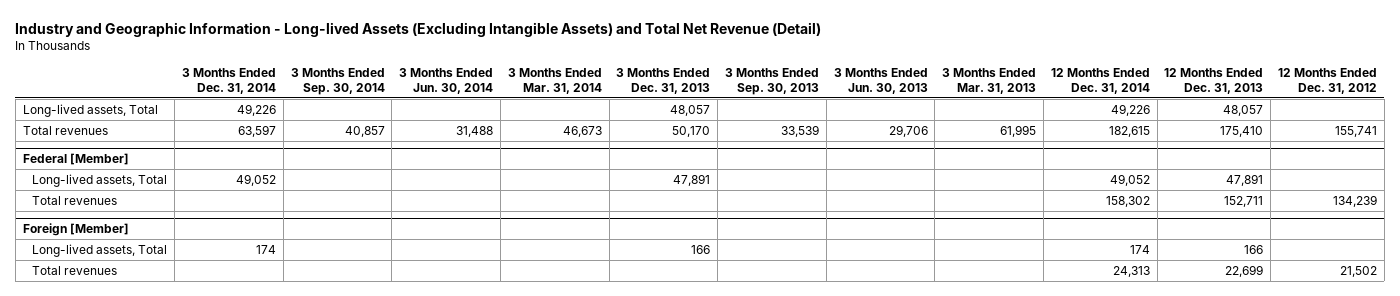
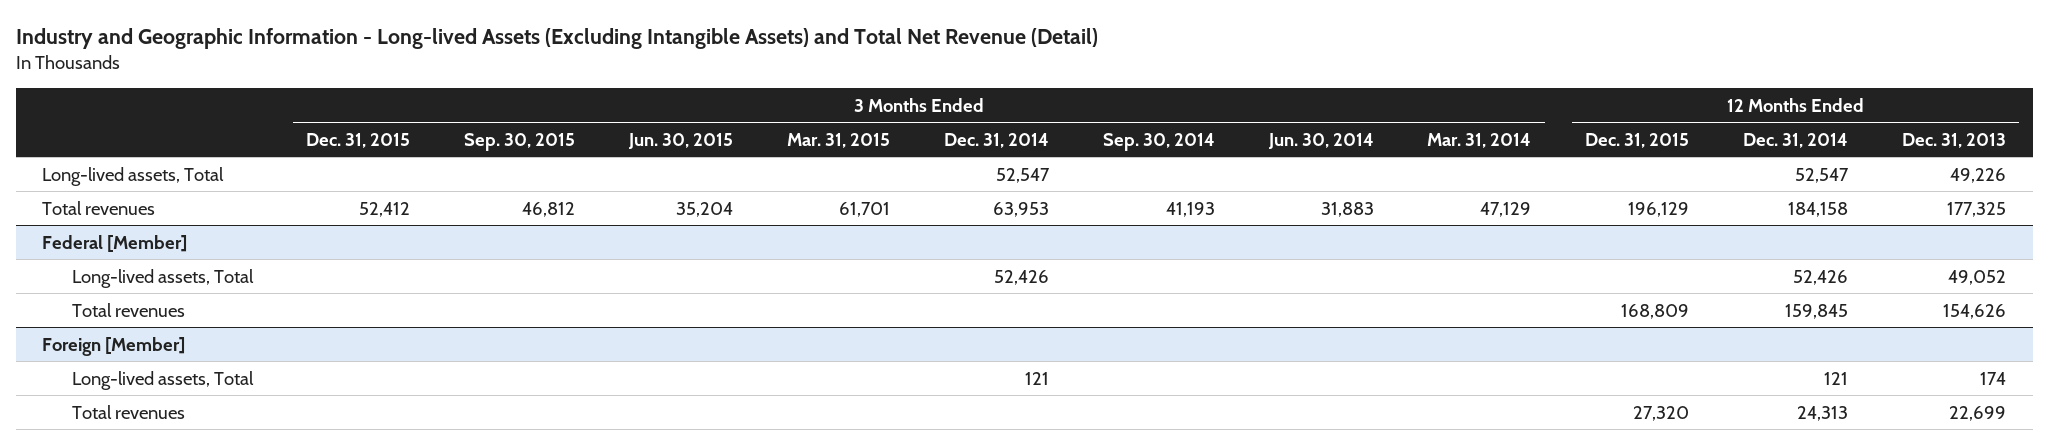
[616,67,711,94] 3 Months Ended Dec. 31, 2013 -> none
[724,67,819,95] 3 Months Ended Sep. 30, 2013 -> none
[833,67,928,94] 3 Months Ended Jun. 30, 2013 -> none
[942,67,1037,94] 3 Months Ended Mar. 31, 2013 -> none
[1277,67,1377,94] 12 Months Ended Dec. 31, 2012 -> none
none -> [306,132,411,148] Dec. 31, 2015
none -> [464,132,576,151] Sep. 30, 2015
none -> [628,132,734,149] Jun. 30, 2015
none -> [786,132,890,148] Mar. 31, 2015
none -> [1585,132,1690,148] Dec. 31, 2015
[237,103,277,116] 49,226 -> [995,167,1050,183] 52,547
[1110,103,1150,116] 49,226 -> [1795,167,1850,183] 52,547
[1223,104,1264,116] 48,057 -> [1949,167,2006,183] 49,226
[238,124,277,137] 63,597 -> [992,201,1049,217] 63,953
[344,125,385,137] 40,857 -> [1165,201,1215,217] 41,193
[456,125,494,137] 31,488 -> [1320,201,1374,217] 31,883
[562,125,602,137] 46,673 -> [1480,201,1532,217] 47,129
[1108,125,1150,137] 182,615 -> [1788,201,1849,217] 184,158
[1220,125,1264,137] 175,410 -> [1946,201,2006,217] 177,325
[236,173,277,186] 49,052 -> [993,269,1049,285] 52,426
[1109,173,1150,186] 49,052 -> [1793,269,1849,285] 52,426
[1226,173,1264,186] 47,891 -> [1947,269,2006,285] 49,052
[1105,195,1150,207] 158,302 -> [1785,303,1849,319] 159,845
[1224,195,1264,207] 152,711 -> [1942,303,2006,319] 154,626
[256,244,277,254] 174 -> [1024,371,1049,385] 121
[1129,244,1150,254] 174 -> [1824,371,1849,385] 121
[1244,244,1264,254] 166 -> [1979,371,2006,385] 174

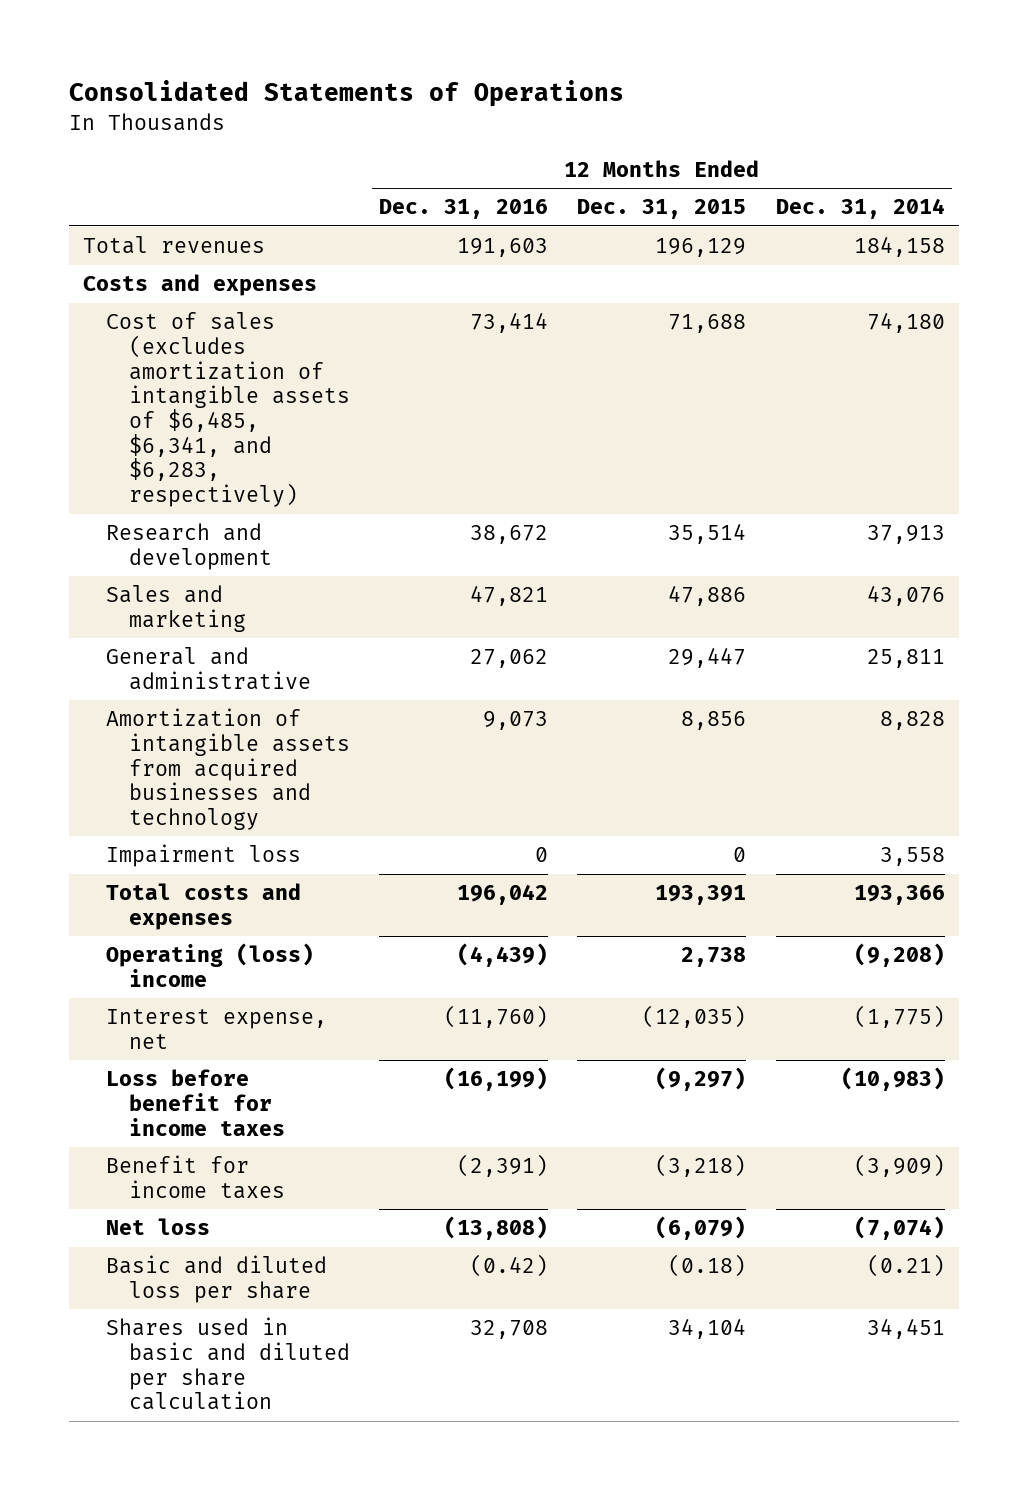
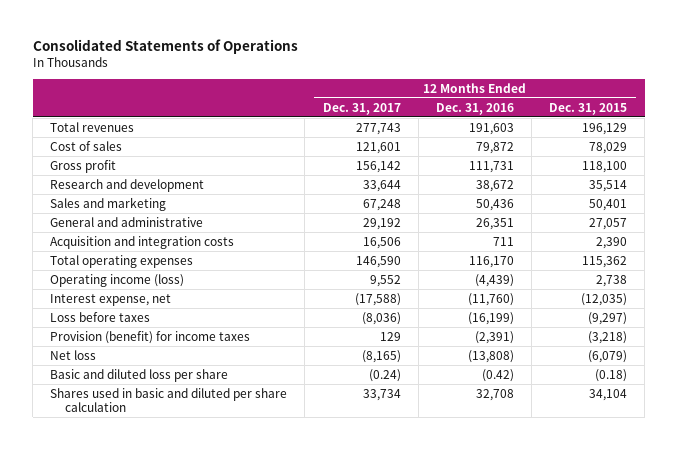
[775,198,945,220] Dec. 31, 2014 -> none
none -> [322,102,401,115] Dec. 31, 2017
[83,274,318,297] Costs and expenses -> none
[106,312,350,508] Cost of sales (excludes amortization of intangible assets of $6,485, $6,341, and $6,283, respectively) -> [50,140,123,151] Cost of sales
[470,312,549,334] 73,414 -> [475,141,514,154] 79,872
[668,314,747,334] 71,688 -> [589,141,628,154] 78,029
none -> [50,159,117,173] Gross profit
[106,708,350,830] Amortization of intangible assets from acquired businesses and technology -> none
[106,844,302,868] Impairment loss -> none
[470,585,549,607] 47,821 -> [475,198,514,211] 50,436
[668,585,747,607] 47,886 -> [589,198,628,211] 50,401
[470,649,549,669] 27,062 -> [475,217,514,230] 26,351
[668,647,747,669] 29,447 -> [589,217,628,230] 27,057
none -> [50,235,235,249] Acquisition and integration costs
[106,883,302,930] Total costs and expenses -> [50,254,194,268] Total operating expenses
[457,884,549,906] 196,042 -> [468,255,514,268] 116,170
[655,885,747,906] 193,391 -> [582,255,628,268] 115,362
[106,943,315,987] Operating (loss) income -> [50,273,185,287] Operating income (loss)
[106,1069,285,1136] Loss before benefit for income taxes -> [50,311,151,322] Loss before taxes
[106,1155,285,1199] Benefit for income taxes -> [50,330,251,344] Provision (benefit) for income taxes

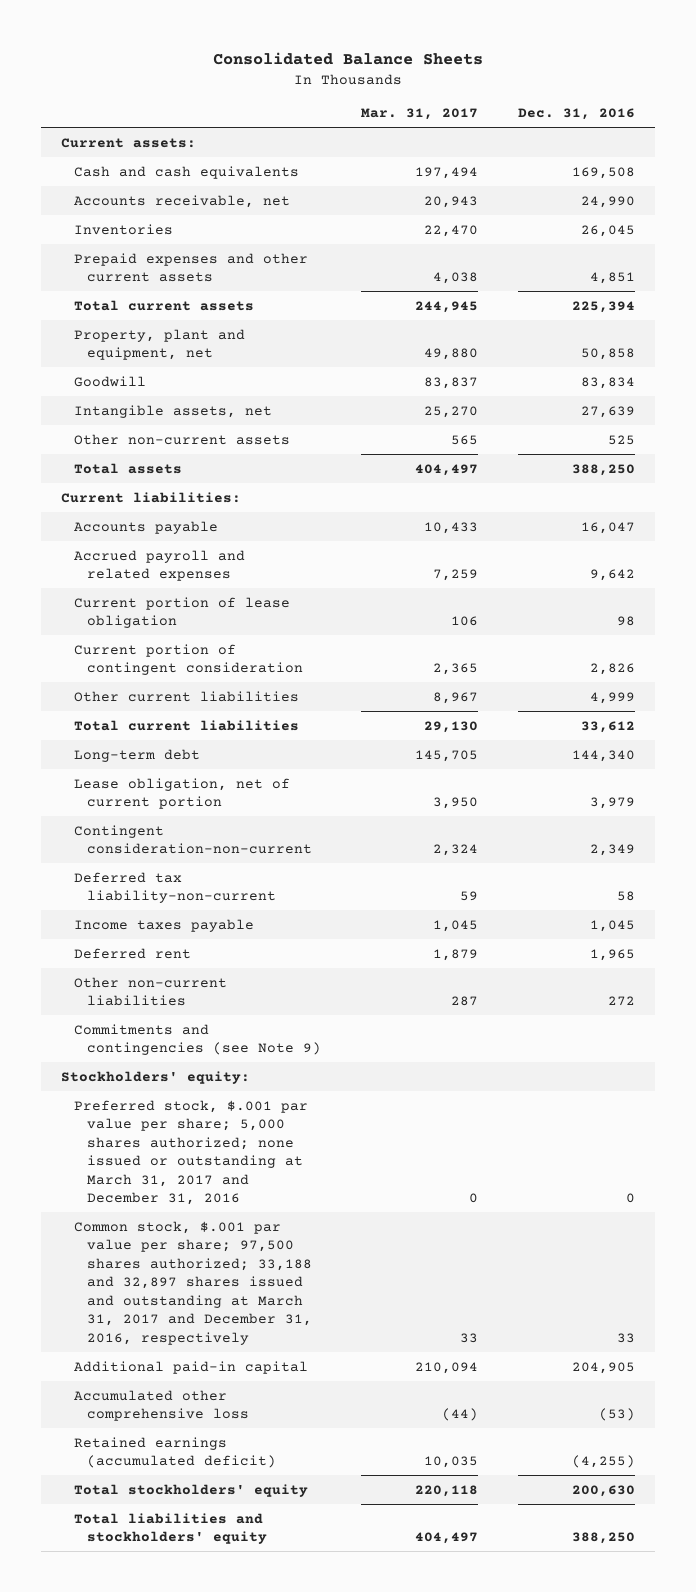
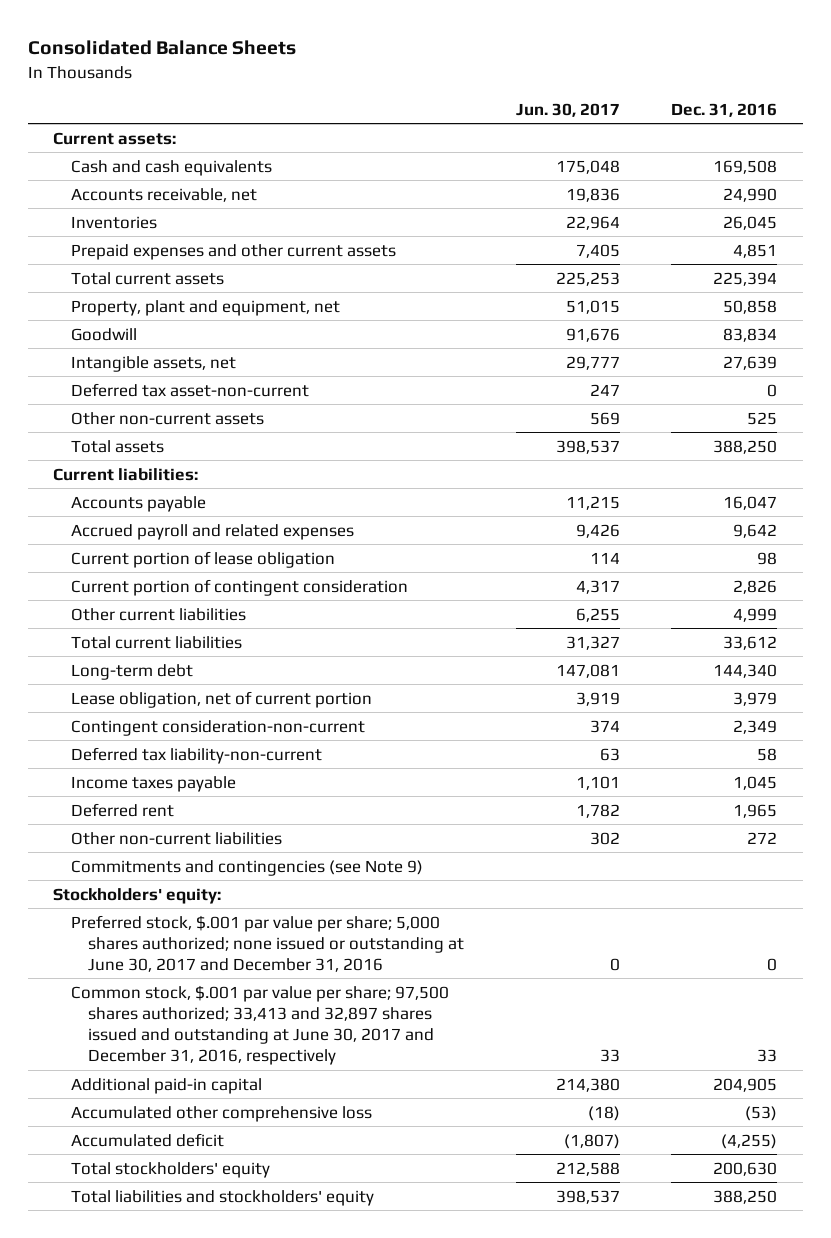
[361,108,479,121] Mar. 31, 2017 -> none
none -> [515,102,620,117] Jun. 30, 2017
none -> [70,382,309,397] Deferred tax asset-non-current
[74,1099,309,1206] Preferred stock, $.001 par value per share; 5,000 shares authorized; none issued or outstanding at March 31, 2017 and December 31, 2016 -> [70,914,465,972] Preferred stock, $.001 par value per share; 5,000 shares authorized; none issued or outstanding at June 30, 2017 and December 31, 2016
[74,1220,313,1345] Common stock, $.001 par value per share; 97,500 shares authorized; 33,188 and 32,897 shares issued and outstanding at March 31, 2017 and December 31, 2016, respectively -> [70,984,449,1065] Common stock, $.001 par value per share; 97,500 shares authorized; 33,413 and 32,897 shares issued and outstanding at June 30, 2017 and December 31, 2016, respectively
[74,1436,277,1469] Retained earnings (accumulated deficit) -> [70,1132,224,1147] Accumulated deficit

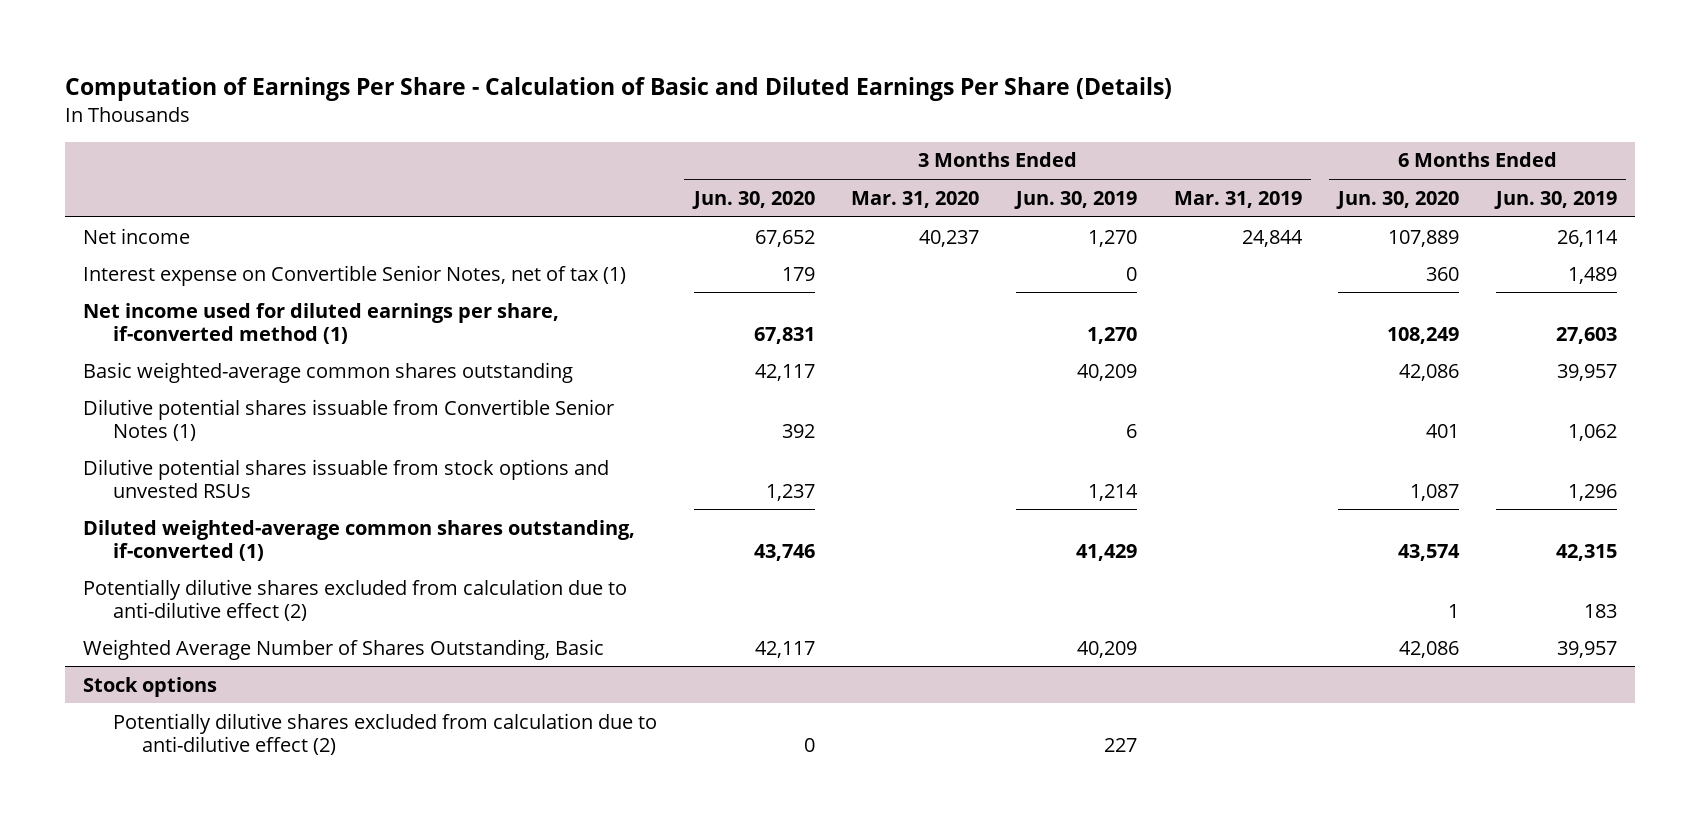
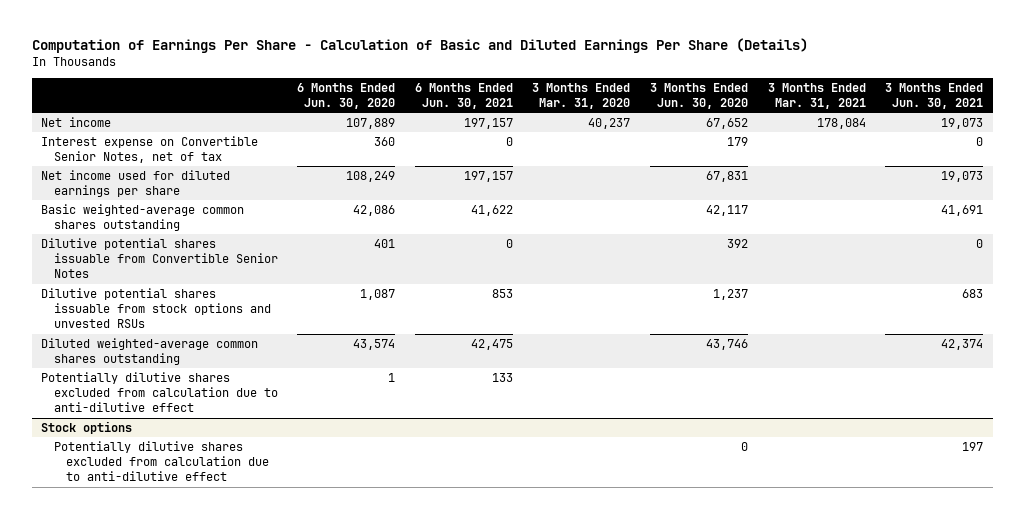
[1013,190,1137,209] Jun. 30, 2019 -> none
[1173,190,1302,208] Mar. 31, 2019 -> none
[1494,190,1618,209] Jun. 30, 2019 -> none
none -> [414,82,513,110] 6 Months Ended Jun. 30, 2021
none -> [767,82,866,110] 3 Months Ended Mar. 31, 2021
none -> [885,82,984,110] 3 Months Ended Jun. 30, 2021
[83,264,627,286] Interest expense on Convertible Senior Notes, net of tax (1) -> [41,135,259,164] Interest expense on Convertible Senior Notes, net of tax
[83,302,560,344] Net income used for diluted earnings per share, if-converted method (1) -> [41,169,231,198] Net income used for diluted earnings per share
[83,398,615,441] Dilutive potential shares issuable from Convertible Senior Notes (1) -> [41,237,278,279] Dilutive potential shares issuable from Convertible Senior Notes
[83,638,605,660] Weighted Average Number of Shares Outstanding, Basic -> none
[83,519,636,561] Diluted weighted-average common shares outstanding, if-converted (1) -> [41,337,259,366] Diluted weighted-average common shares outstanding
[83,578,628,621] Potentially dilutive shares excluded from calculation due to anti-dilutive effect (2) -> [41,371,278,413] Potentially dilutive shares excluded from calculation due to anti-dilutive effect
[112,712,657,755] Potentially dilutive shares excluded from calculation due to anti-dilutive effect (2) -> [53,440,270,482] Potentially dilutive shares excluded from calculation due to anti-dilutive effect

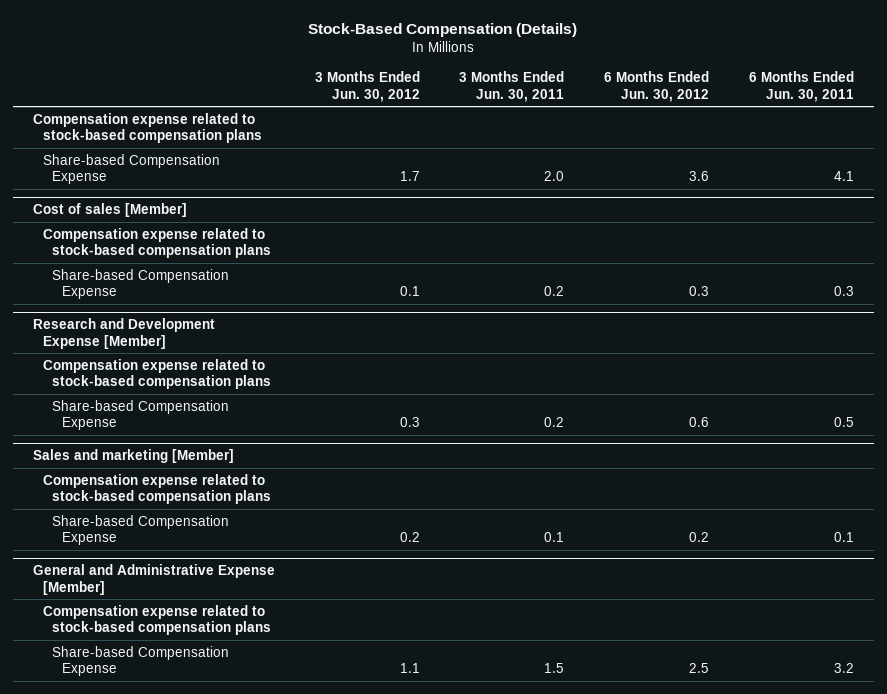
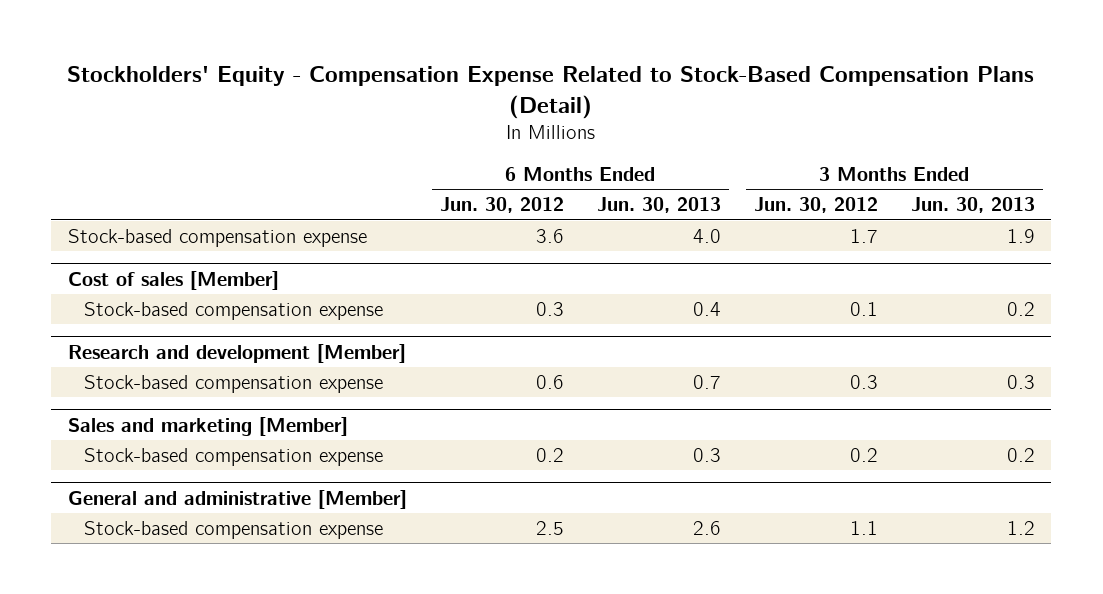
[308,22,578,37] Stock-Based Compensation (Details) -> [67,65,1035,119] Stockholders' Equity - Compensation Expense Related to Stock-Based Compensation Plans (Detail)
[459,71,565,102] 3 Months Ended Jun. 30, 2011 -> none
[748,71,854,102] 6 Months Ended Jun. 30, 2011 -> none
none -> [596,197,721,214] Jun. 30, 2013
none -> [910,197,1035,214] Jun. 30, 2013
[32,112,262,144] Compensation expense related to stock-based compensation plans -> none
[42,153,220,185] Share-based Compensation Expense -> [67,228,367,247] Stock-based compensation expense
[42,227,272,259] Compensation expense related to stock-based compensation plans -> none
[42,358,272,390] Compensation expense related to stock-based compensation plans -> none
[52,268,230,300] Share-based Compensation Expense -> [83,301,383,320] Stock-based compensation expense
[32,318,215,349] Research and Development Expense [Member] -> [67,343,406,363] Research and development [Member]
[52,399,230,431] Share-based Compensation Expense -> [83,374,383,393] Stock-based compensation expense
[42,473,272,505] Compensation expense related to stock-based compensation plans -> none
[42,604,272,636] Compensation expense related to stock-based compensation plans -> none
[52,514,230,546] Share-based Compensation Expense -> [83,447,383,466] Stock-based compensation expense
[32,564,275,595] General and Administrative Expense [Member] -> [67,489,407,509] General and administrative [Member]
[52,645,230,677] Share-based Compensation Expense -> [83,520,383,539] Stock-based compensation expense

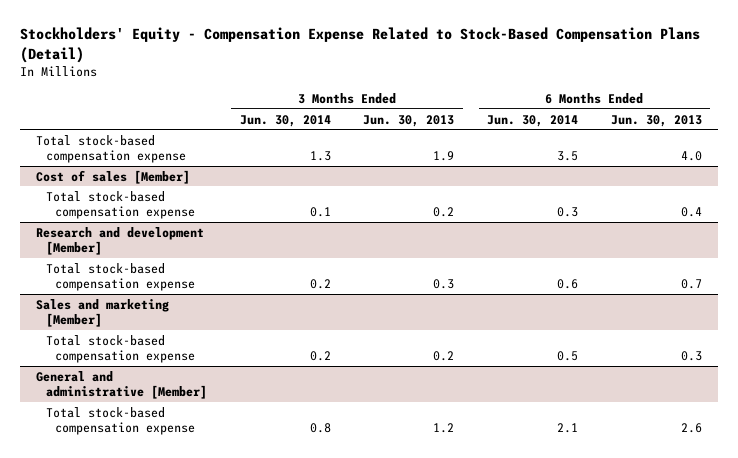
[439,197,564,214] Jun. 30, 2012 -> none
[753,197,878,214] Jun. 30, 2012 -> none
none -> [239,114,331,127] Jun. 30, 2014
none -> [487,114,579,127] Jun. 30, 2014
[67,228,367,247] Stock-based compensation expense -> [36,134,186,164] Total stock-based compensation expense
[83,301,383,320] Stock-based compensation expense -> [45,190,196,220] Total stock-based compensation expense
[83,374,383,393] Stock-based compensation expense -> [45,262,196,292] Total stock-based compensation expense
[83,447,383,466] Stock-based compensation expense -> [45,334,196,364] Total stock-based compensation expense
[83,520,383,539] Stock-based compensation expense -> [45,406,196,436] Total stock-based compensation expense

